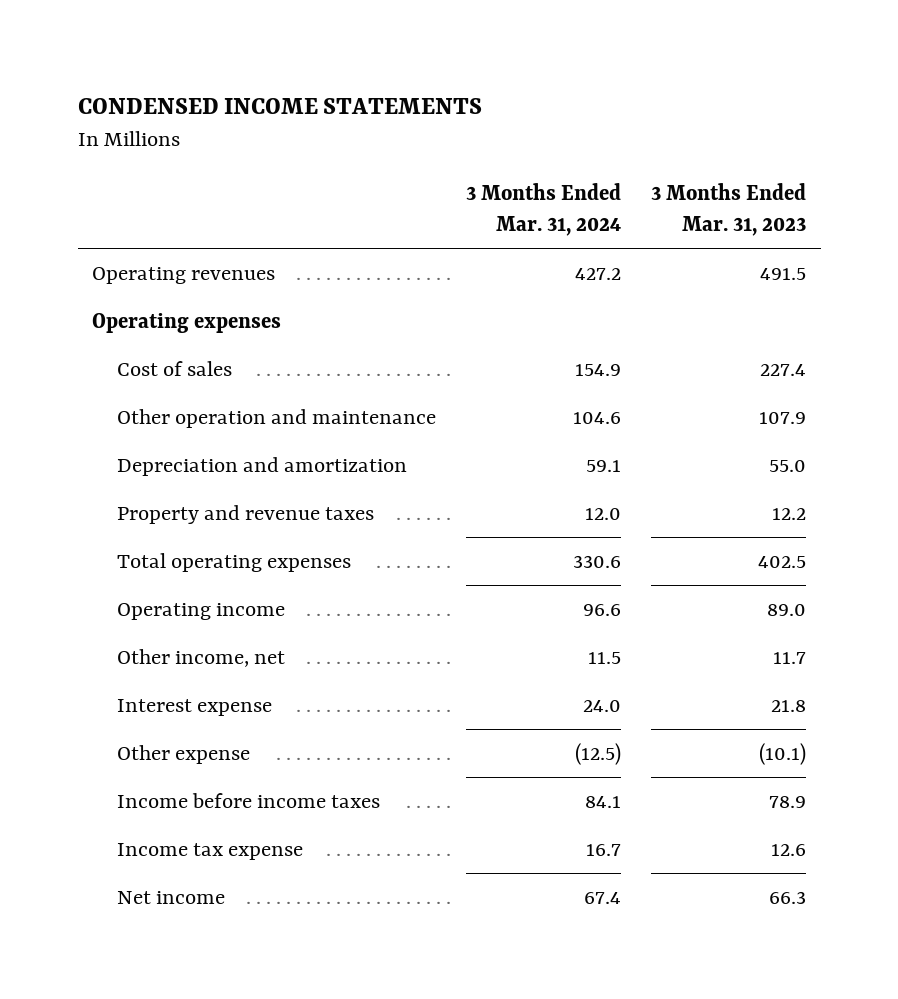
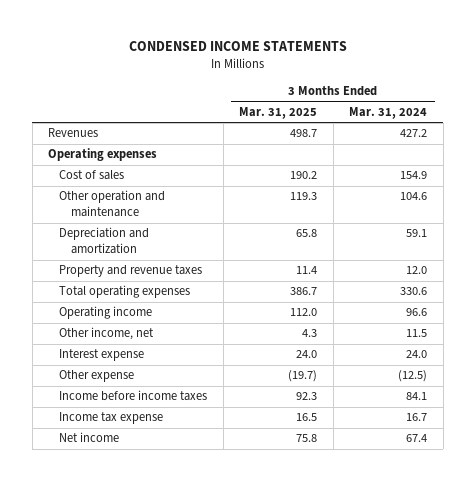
[650,183,806,236] 3 Months Ended Mar. 31, 2023 -> none
none -> [239,106,318,119] Mar. 31, 2025
[92,266,276,284] Operating revenues -> [48,128,99,138] Revenues

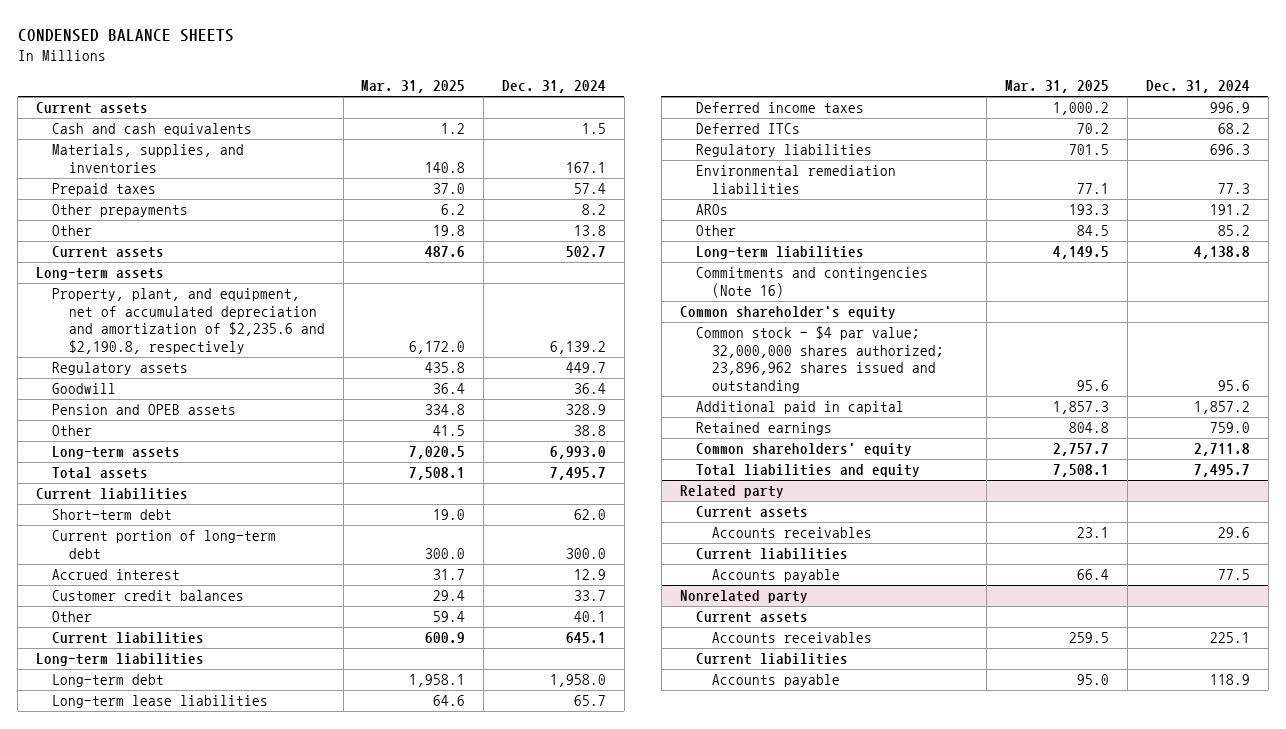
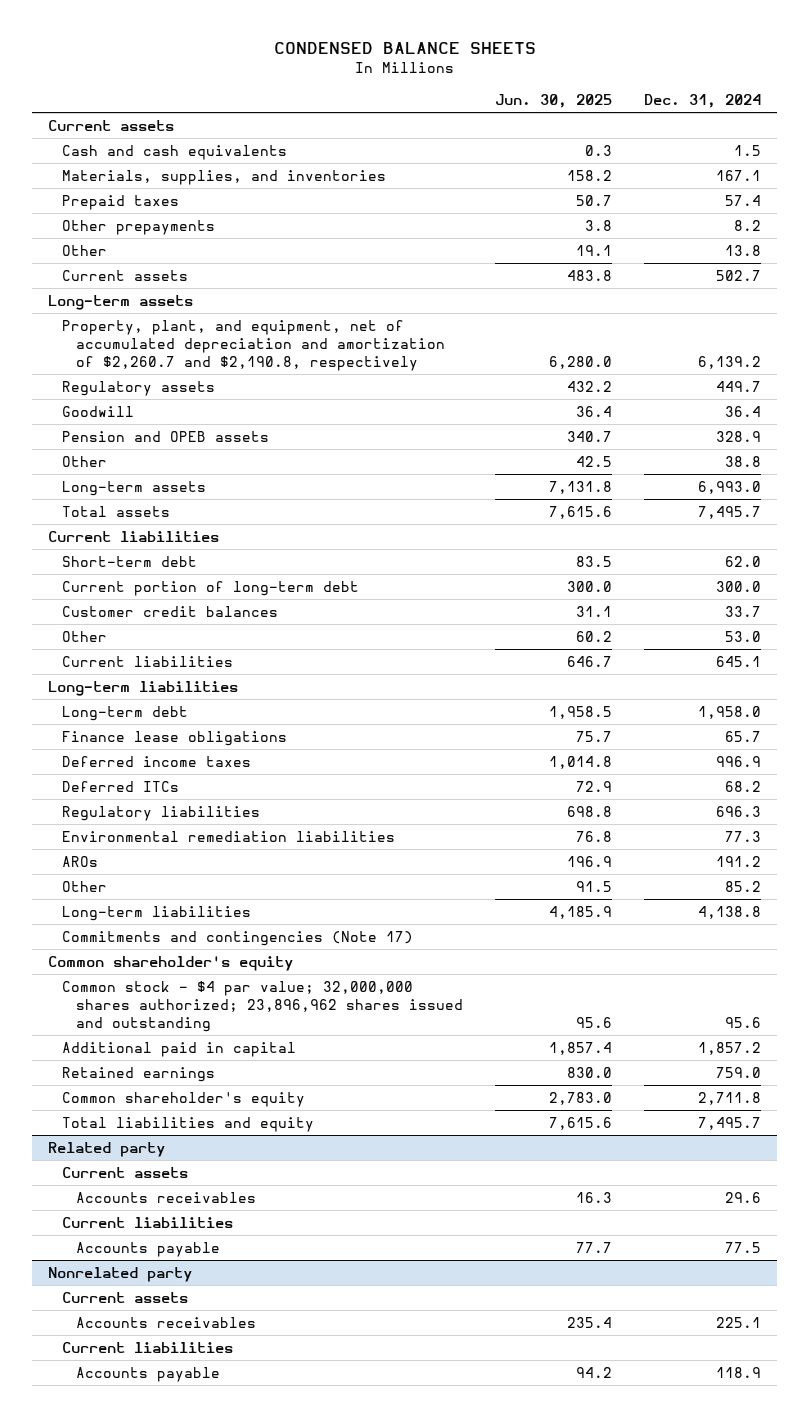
[361,80,466,94] Mar. 31, 2025 -> none
none -> [494,93,612,108] Jun. 30, 2025
[52,288,325,354] Property, plant, and equipment, net of accumulated depreciation and amortization of $2,235.6 and $2,190.8, respectively -> [62,319,445,372] Property, plant, and equipment, net of accumulated depreciation and amortization of $2,260.7 and $2,190.8, respectively
[52,569,181,581] Accrued interest -> none
[574,611,607,623] 40.1 -> [725,630,762,642] 53.0
[52,695,269,709] Long-term lease liabilities -> [62,730,288,746] Finance lease obligations
[696,267,929,298] Commitments and contingencies (Note 16) -> [62,930,414,946] Commitments and contingencies (Note 17)
[696,443,913,457] Common shareholders' equity -> [62,1091,306,1107] Common shareholder's equity

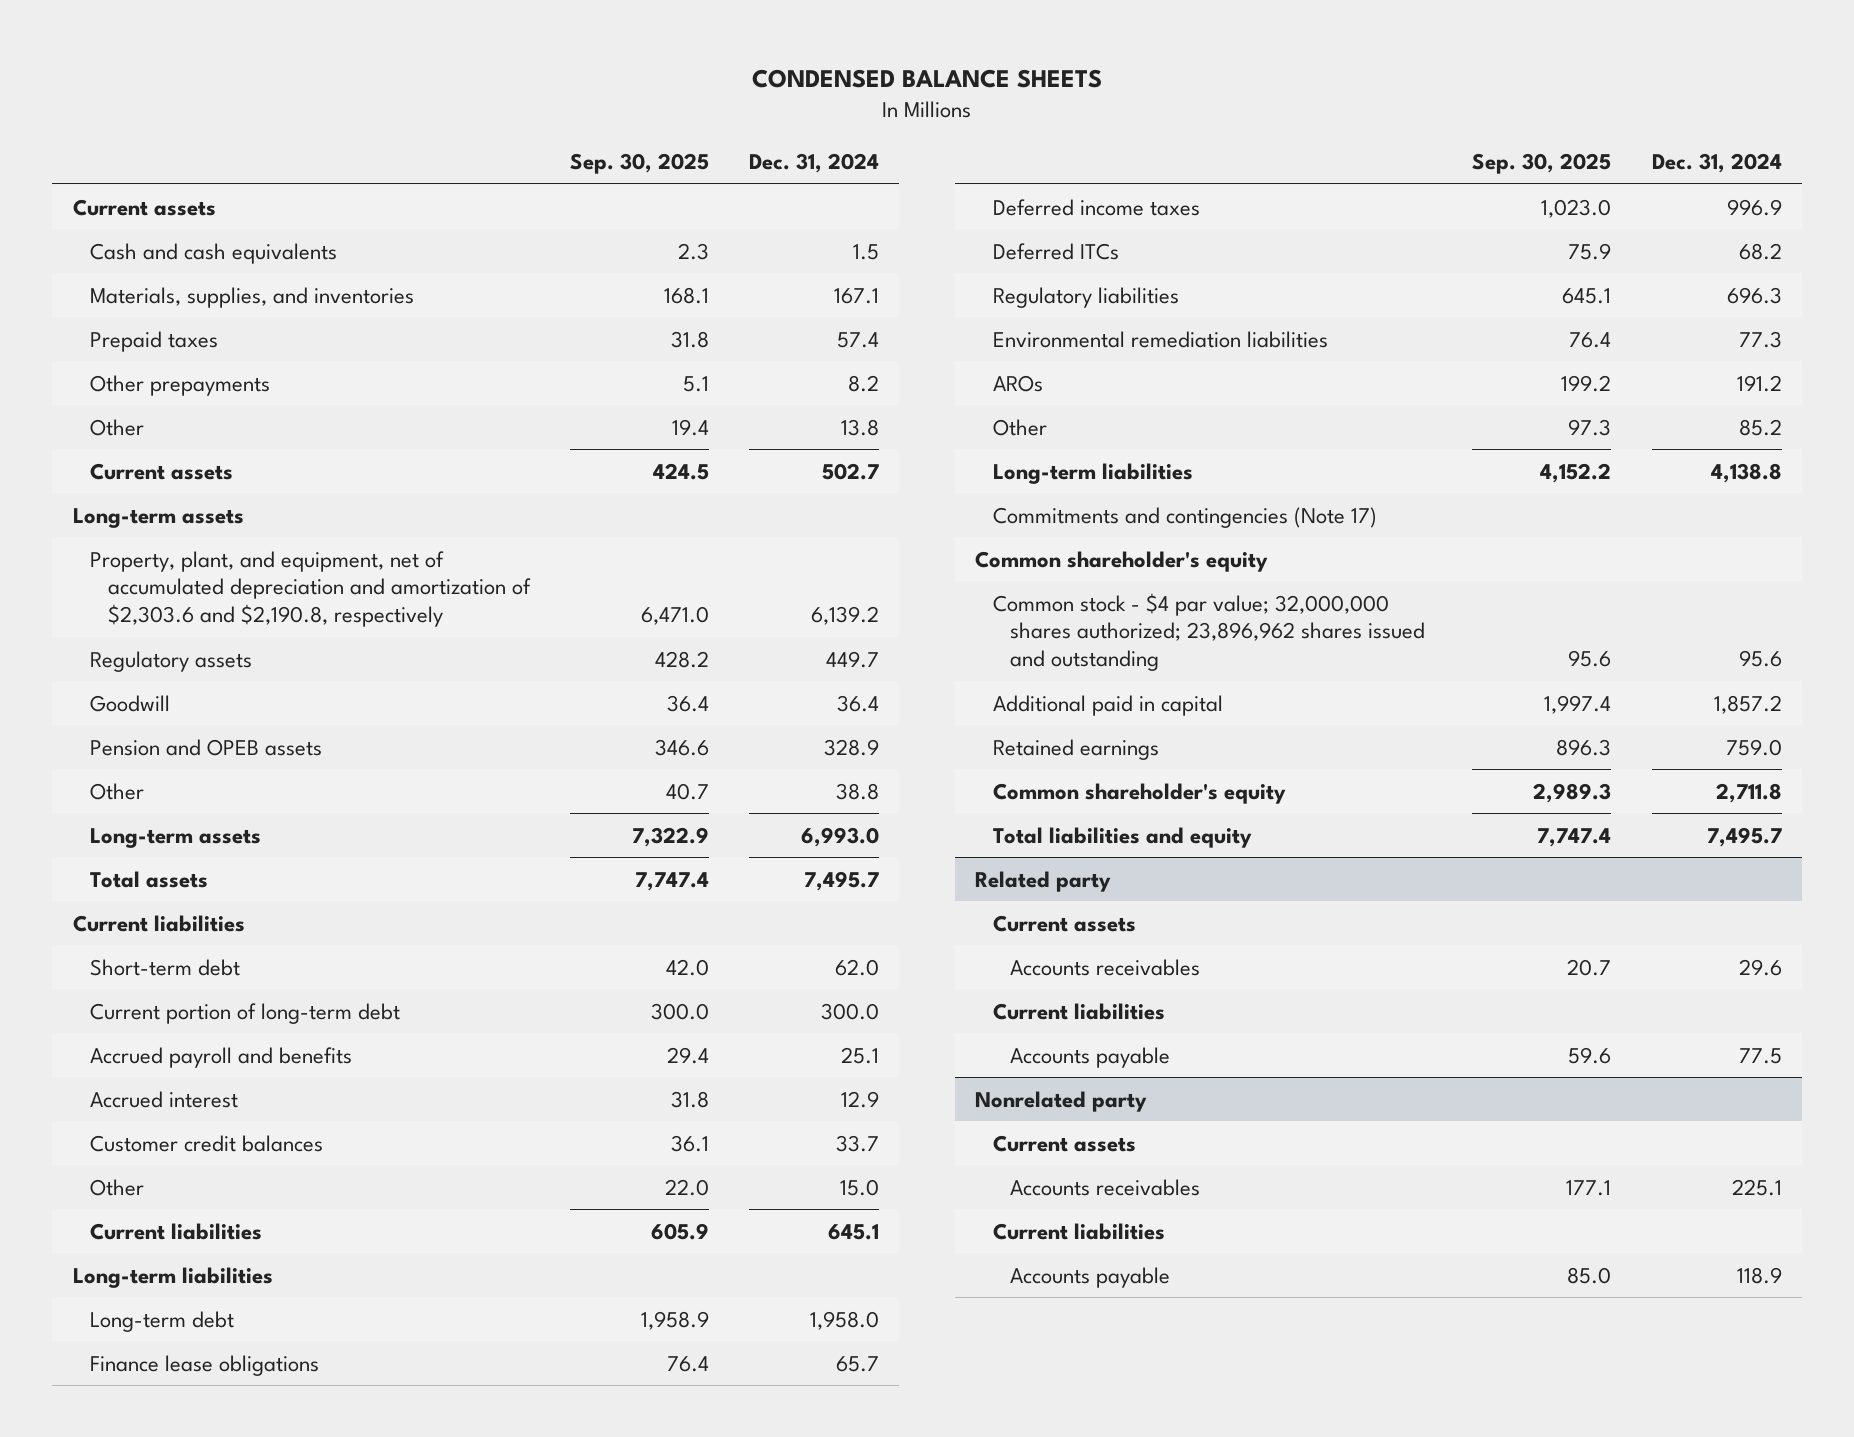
[494,93,612,108] Jun. 30, 2025 -> none
none -> [569,153,709,175] Sep. 30, 2025
[62,319,445,372] Property, plant, and equipment, net of accumulated depreciation and amortization of $2,260.7 and $2,190.8, respectively -> [90,550,531,628] Property, plant, and equipment, net of accumulated depreciation and amortization of $2,303.6 and $2,190.8, respectively
none -> [90,1046,353,1068] Accrued payroll and benefits
none -> [90,1090,239,1108] Accrued interest
[725,630,762,642] 53.0 -> [840,1178,880,1196] 15.0

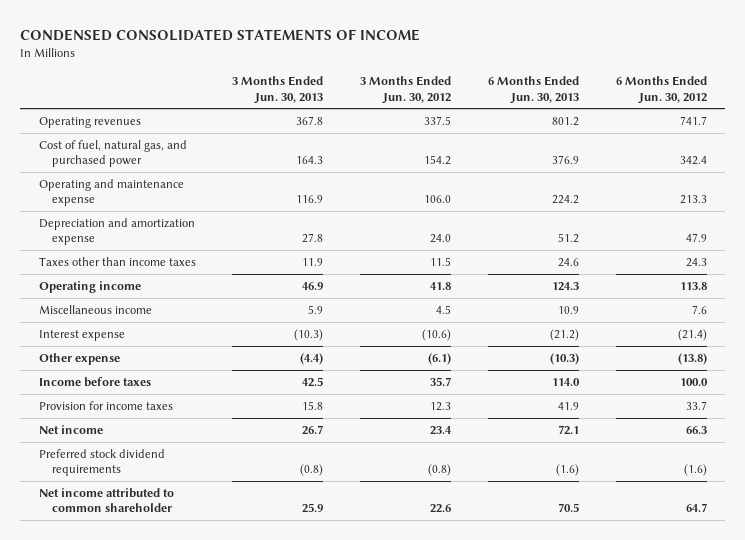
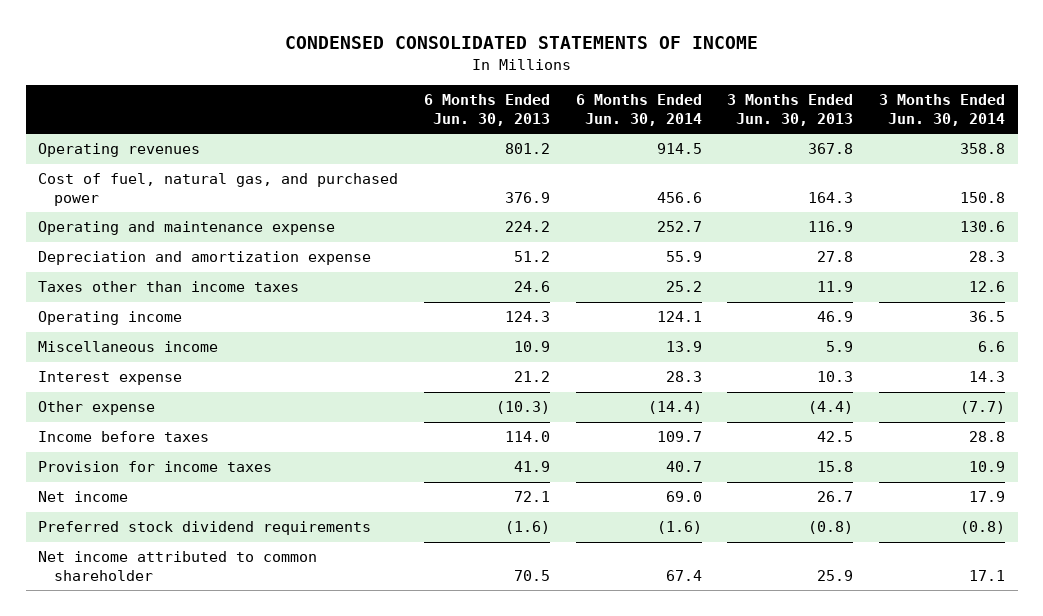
[360,76,452,104] 3 Months Ended Jun. 30, 2012 -> none
[615,76,707,104] 6 Months Ended Jun. 30, 2012 -> none
none -> [575,94,702,126] 6 Months Ended Jun. 30, 2014
none -> [878,94,1005,126] 3 Months Ended Jun. 30, 2014
[294,328,324,341] (10.3) -> [817,371,854,383] 10.3
[549,328,579,341] (21.2) -> [514,371,551,383] 21.2

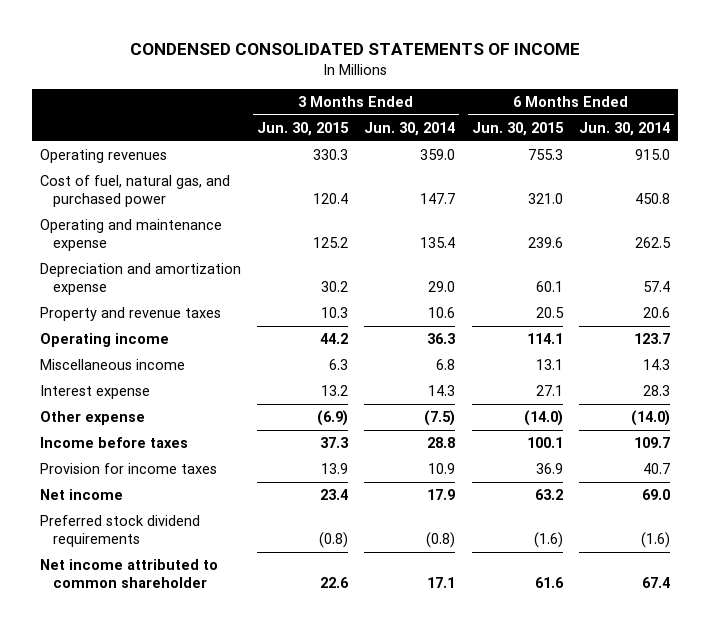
[424,94,551,126] 6 Months Ended Jun. 30, 2013 -> none
[727,94,854,126] 3 Months Ended Jun. 30, 2013 -> none
none -> [257,121,350,136] Jun. 30, 2015
none -> [471,121,564,136] Jun. 30, 2015
[38,281,300,293] Taxes other than income taxes -> none
[656,143,702,155] 914.5 -> [634,149,670,161] 915.0
[959,143,1005,155] 358.8 -> [420,149,456,161] 359.0
[656,191,702,203] 456.6 -> [634,193,670,205] 450.8
[959,191,1005,203] 150.8 -> [420,193,456,205] 147.7
[656,221,702,233] 252.7 -> [634,237,671,249] 262.5
[959,221,1005,233] 130.6 -> [420,237,456,249] 135.4
[665,251,702,263] 55.9 -> [642,281,670,293] 57.4
[968,251,1005,263] 28.3 -> [428,281,456,293] 29.0
none -> [40,307,222,322] Property and revenue taxes
[656,311,702,323] 124.1 -> [633,333,670,345] 123.7
[968,311,1005,323] 36.5 -> [427,333,456,345] 36.3
[665,341,702,353] 13.9 -> [642,359,670,371] 14.3
[977,341,1005,353] 6.6 -> [436,359,456,371] 6.8
[647,401,702,415] (14.4) -> [630,410,670,427] (14.0)
[959,401,1005,415] (7.7) -> [424,410,456,427] (7.5)

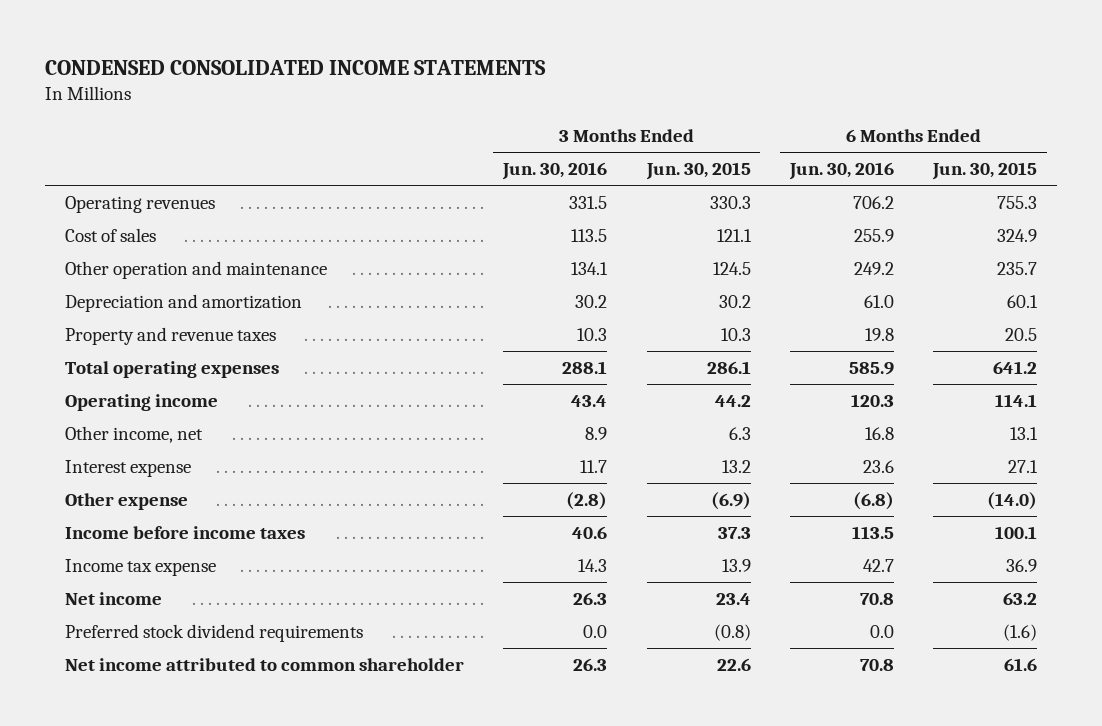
[129,42,580,55] CONDENSED CONSOLIDATED STATEMENTS OF INCOME -> [45,59,547,75] CONDENSED CONSOLIDATED INCOME STATEMENTS
[364,121,456,136] Jun. 30, 2014 -> none
[578,121,670,136] Jun. 30, 2014 -> none
none -> [502,162,608,181] Jun. 30, 2016
none -> [789,162,895,181] Jun. 30, 2016
[40,175,231,208] Cost of fuel, natural gas, and purchased power -> [64,227,156,242] Cost of sales
[313,193,349,205] 120.4 -> [716,228,752,242] 121.1
[527,193,563,205] 321.0 -> [997,228,1038,242] 324.9
[40,219,223,252] Operating and maintenance expense -> [64,260,327,279] Other operation and maintenance
[313,237,349,249] 125.2 -> [712,261,751,275] 124.5
[527,237,563,249] 239.6 -> [997,261,1038,275] 235.7
[40,263,242,296] Depreciation and amortization expense -> [64,293,302,312] Depreciation and amortization
none -> [64,360,279,378] Total operating expenses
[40,359,186,371] Miscellaneous income -> [64,425,203,443] Other income, net
[40,437,189,449] Income before taxes -> [64,525,305,539] Income before income taxes
[40,463,218,475] Provision for income taxes -> [64,558,216,576] Income tax expense

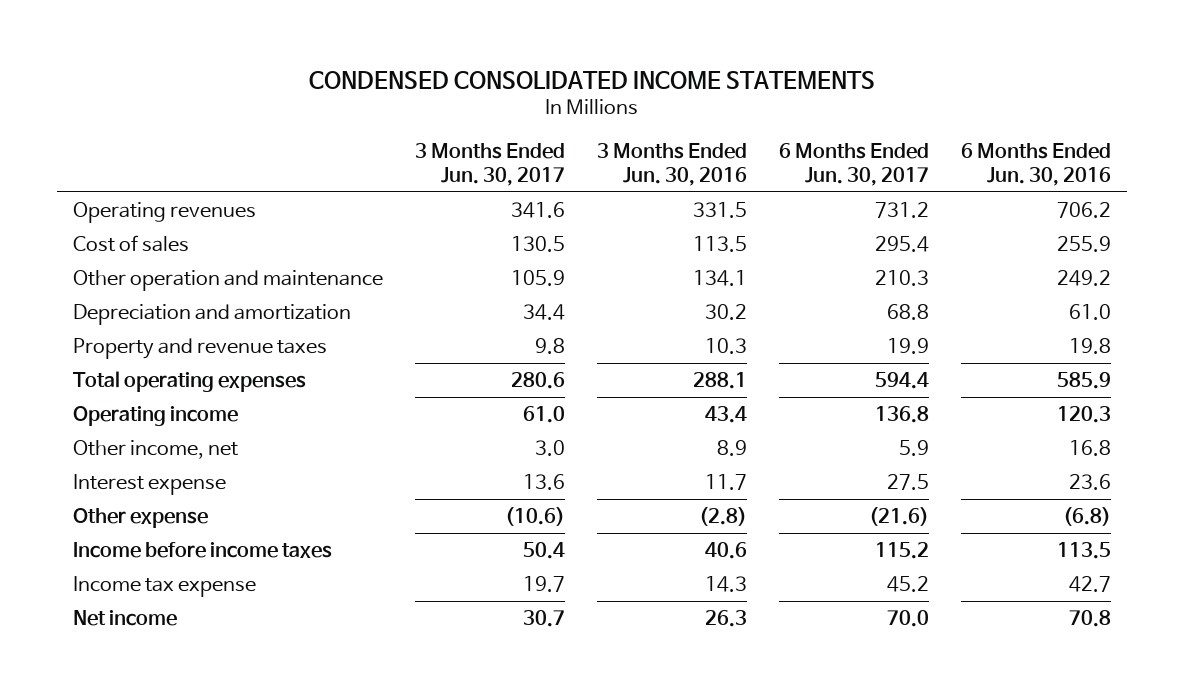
[645,162,751,181] Jun. 30, 2015 -> none
[932,162,1038,181] Jun. 30, 2015 -> none
none -> [415,142,566,186] 3 Months Ended Jun. 30, 2017
none -> [779,142,930,186] 6 Months Ended Jun. 30, 2017
[64,623,363,642] Preferred stock dividend requirements -> none
[64,657,464,671] Net income attributed to common shareholder -> none

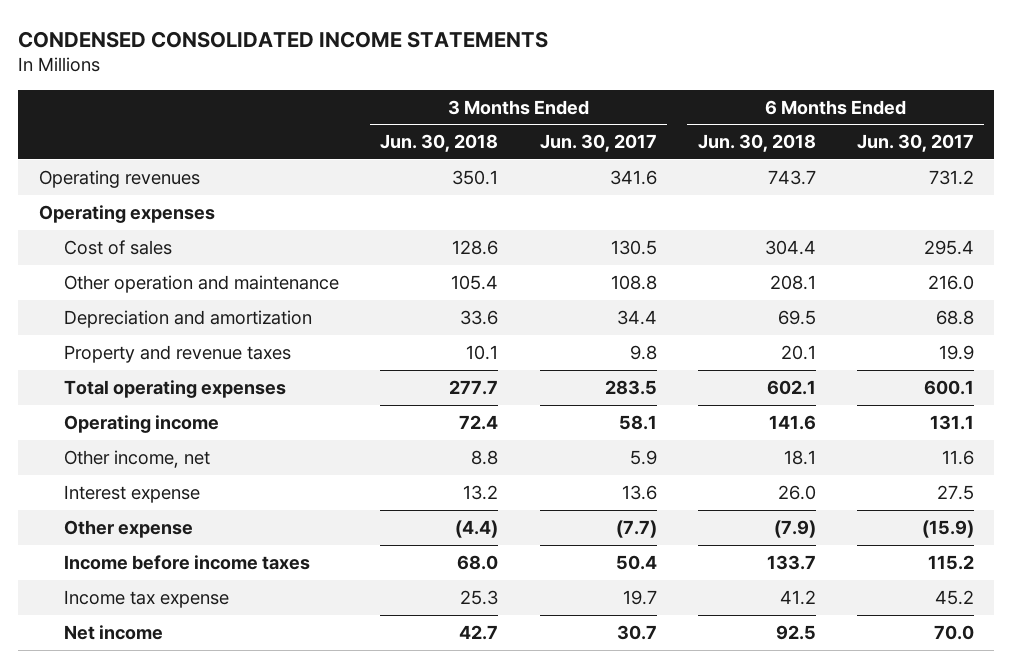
[597,142,748,186] 3 Months Ended Jun. 30, 2016 -> none
[961,142,1112,186] 6 Months Ended Jun. 30, 2016 -> none
none -> [380,134,499,153] Jun. 30, 2018
none -> [697,134,816,153] Jun. 30, 2018
none -> [39,204,216,223] Operating expenses
[511,270,566,287] 105.9 -> [610,274,657,290] 108.8
[875,270,930,287] 210.3 -> [927,274,974,290] 216.0
[511,372,566,390] 280.6 -> [604,379,657,395] 283.5
[875,372,930,390] 594.4 -> [923,379,974,395] 600.1
[523,406,566,424] 61.0 -> [618,414,657,430] 58.1
[875,406,930,424] 136.8 -> [929,414,974,430] 131.1
[535,440,566,457] 3.0 -> [629,449,657,465] 5.9
[899,440,930,457] 5.9 -> [941,449,974,465] 11.6
[505,507,566,527] (10.6) -> [615,519,657,538] (7.7)
[869,507,930,527] (21.6) -> [921,519,974,538] (15.9)

